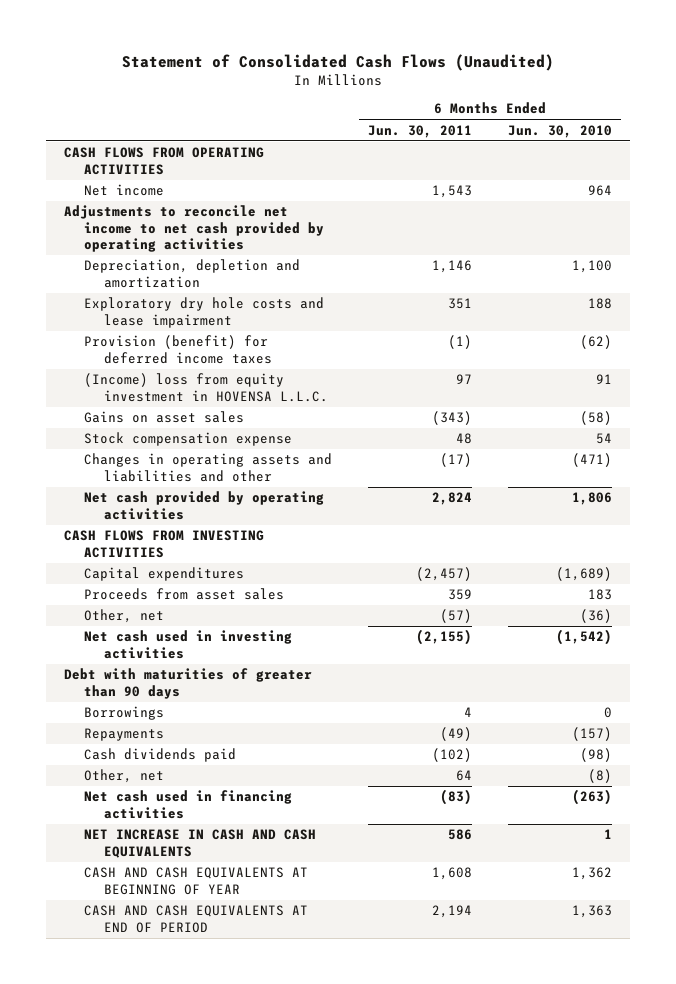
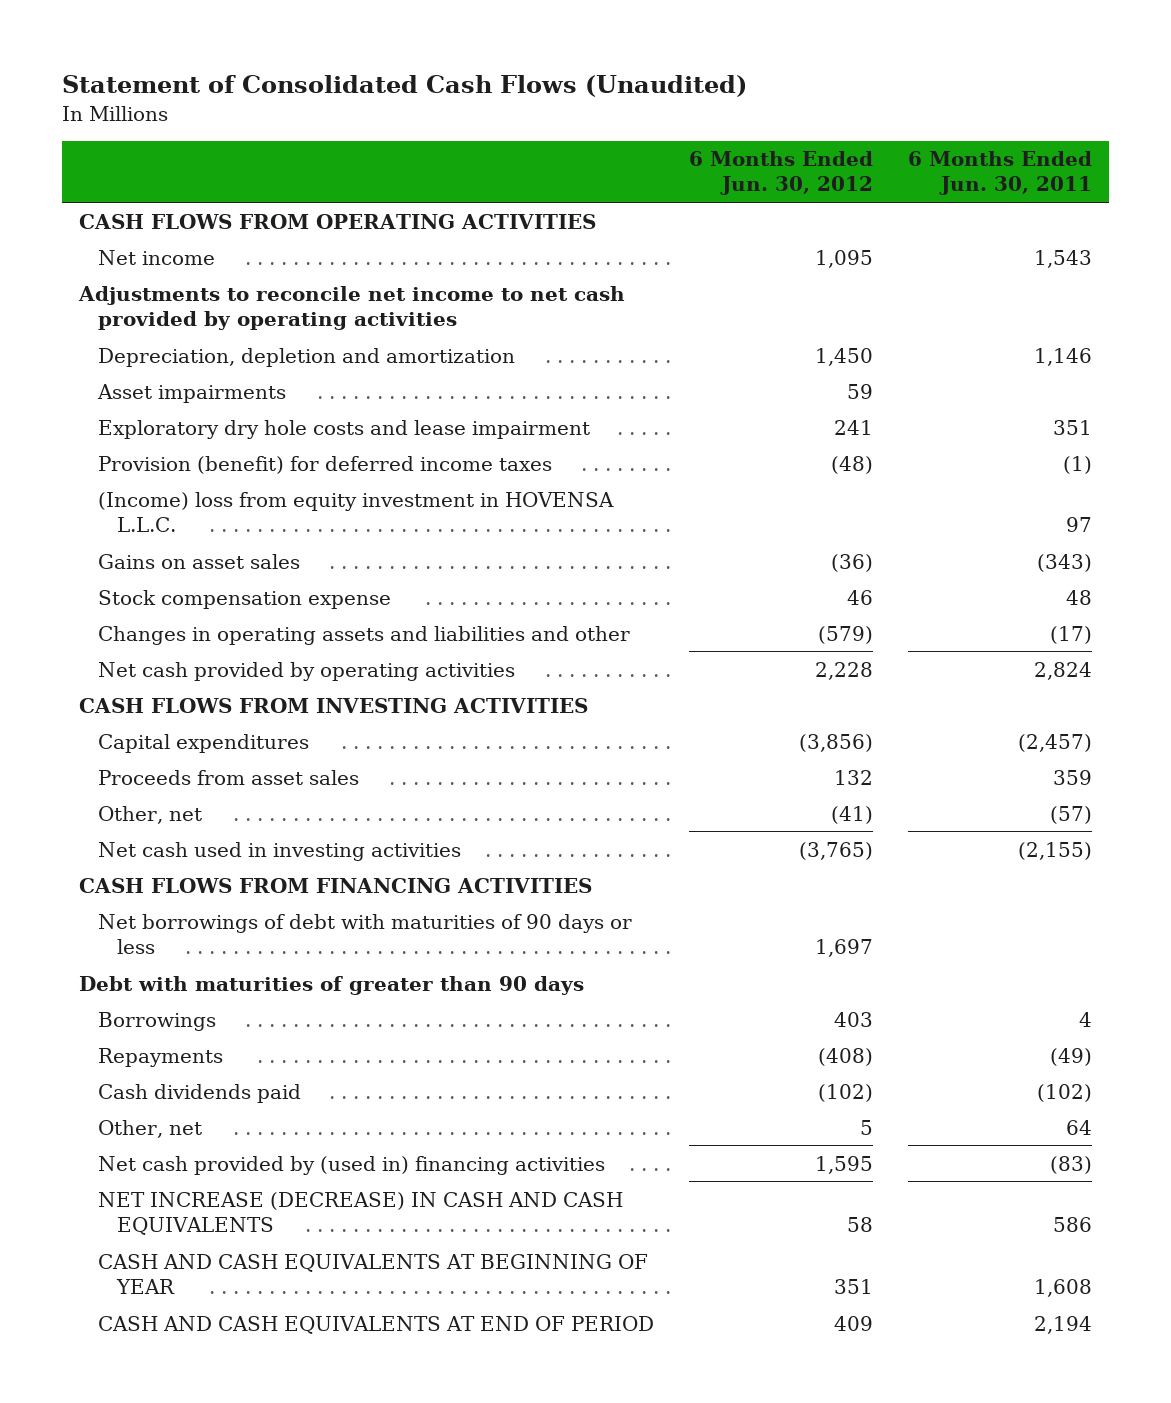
[507,124,612,138] Jun. 30, 2010 -> none
none -> [688,151,873,196] 6 Months Ended Jun. 30, 2012
none -> [96,383,286,403] Asset impairments
none -> [79,877,593,893] CASH FLOWS FROM FINANCING ACTIVITIES
none -> [97,913,632,954] Net borrowings of debt with maturities of 90 days or less
[83,790,292,819] Net cash used in financing activities -> [97,1155,605,1175] Net cash provided by (used in) financing activities
[83,829,316,858] NET INCREASE IN CASH AND CASH EQUIVALENTS -> [97,1191,623,1235] NET INCREASE (DECREASE) IN CASH AND CASH EQUIVALENTS

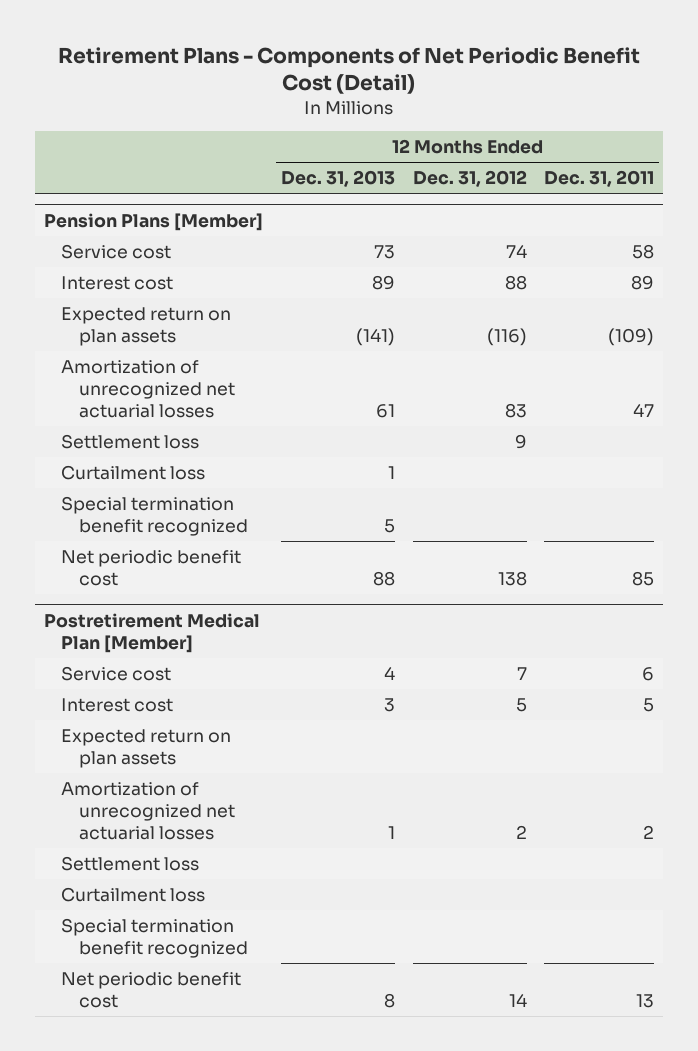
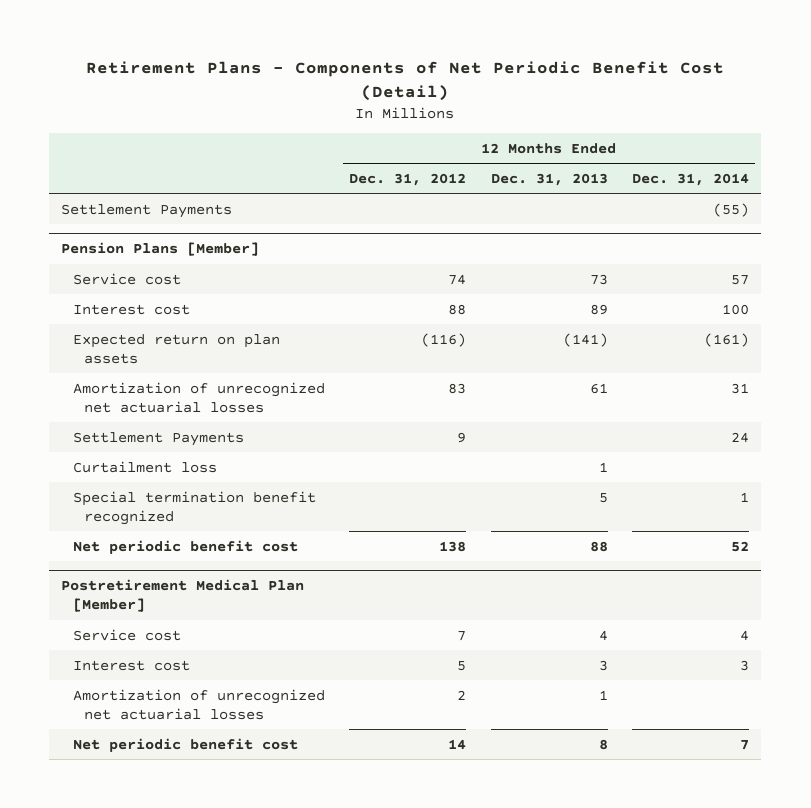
[544,170,655,188] Dec. 31, 2011 -> none
none -> [632,172,750,186] Dec. 31, 2014
none -> [61,203,233,218] Settlement Payments
[61,433,200,449] Settlement loss -> [72,431,244,446] Settlement Payments
[61,728,232,768] Expected return on plan assets -> none
[61,855,200,871] Settlement loss -> none
[61,886,206,902] Curtailment loss -> none
[61,917,248,958] Special termination benefit recognized -> none

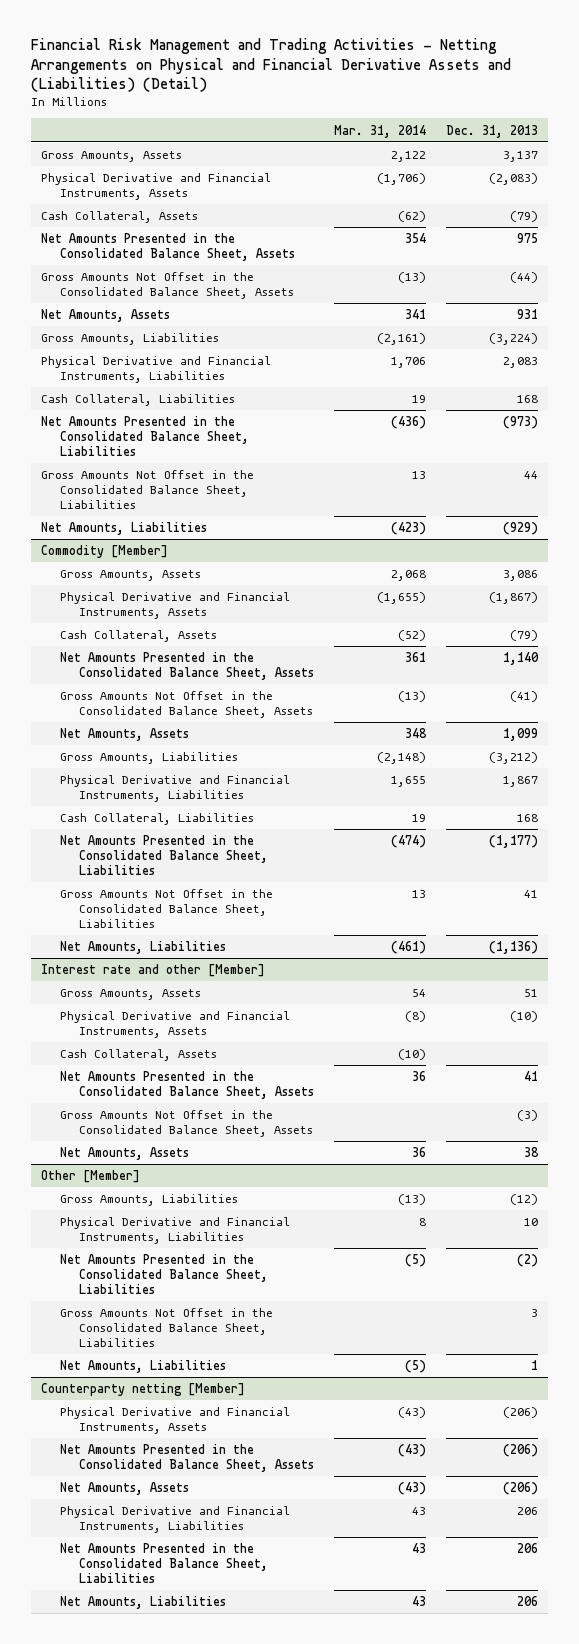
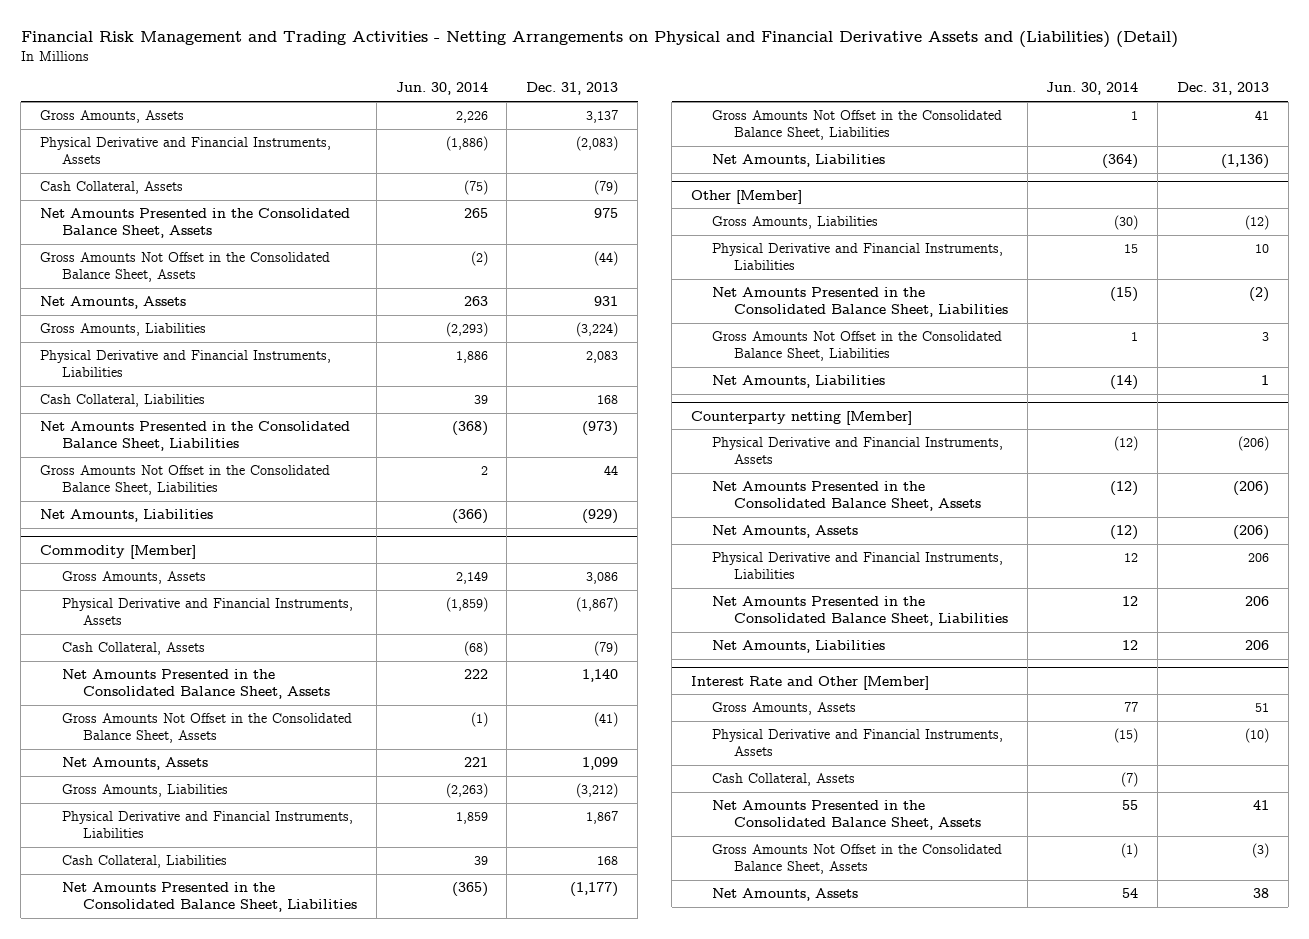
[333,124,426,138] Mar. 31, 2014 -> none
none -> [395,82,488,96] Jun. 30, 2014
[40,964,265,978] Interest rate and other [Member] -> none
[59,989,201,1001] Gross Amounts, Assets -> none
[59,1011,290,1038] Physical Derivative and Financial Instruments, Assets -> none
[59,1049,217,1062] Cash Collateral, Assets -> none
[59,1071,314,1099] Net Amounts Presented in the Consolidated Balance Sheet, Assets -> none
[59,1110,313,1137] Gross Amounts Not Offset in the Consolidated Balance Sheet, Assets -> none
[59,1147,189,1161] Net Amounts, Assets -> none
none -> [691,675,930,690] Interest Rate and Other [Member]
none -> [712,702,857,716] Gross Amounts, Assets
none -> [712,729,1004,757] Physical Derivative and Financial Instruments, Assets
none -> [712,773,856,787] Cash Collateral, Assets
none -> [712,800,981,831] Net Amounts Presented in the Consolidated Balance Sheet, Assets
none -> [712,844,1003,875] Gross Amounts Not Offset in the Consolidated Balance Sheet, Assets
none -> [712,888,859,902] Net Amounts, Assets

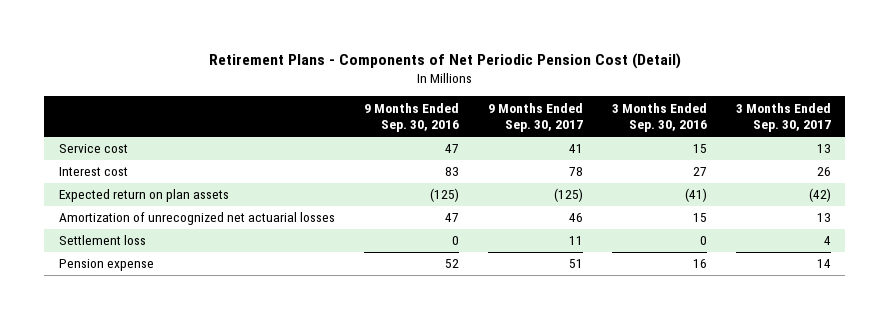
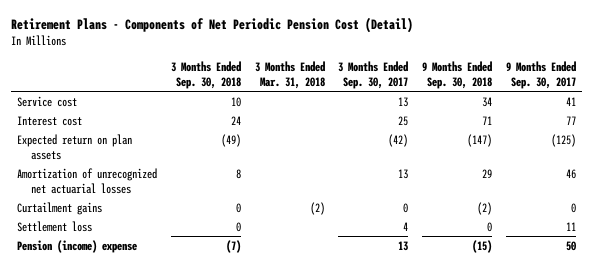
[363,102,459,133] 9 Months Ended Sep. 30, 2016 -> none
[611,102,707,133] 3 Months Ended Sep. 30, 2016 -> none
none -> [171,60,242,89] 3 Months Ended Sep. 30, 2018
none -> [254,60,325,89] 3 Months Ended Mar. 31, 2018
none -> [421,60,492,89] 9 Months Ended Sep. 30, 2018
[568,167,583,177] 78 -> [565,115,576,125] 77
[816,167,831,177] 26 -> [398,115,409,126] 25
none -> [17,201,103,215] Curtailment gains
[58,259,154,272] Pension expense -> [17,239,138,253] Pension (income) expense
[568,259,583,269] 51 -> [565,240,576,251] 50
[816,259,831,269] 14 -> [398,240,409,251] 13

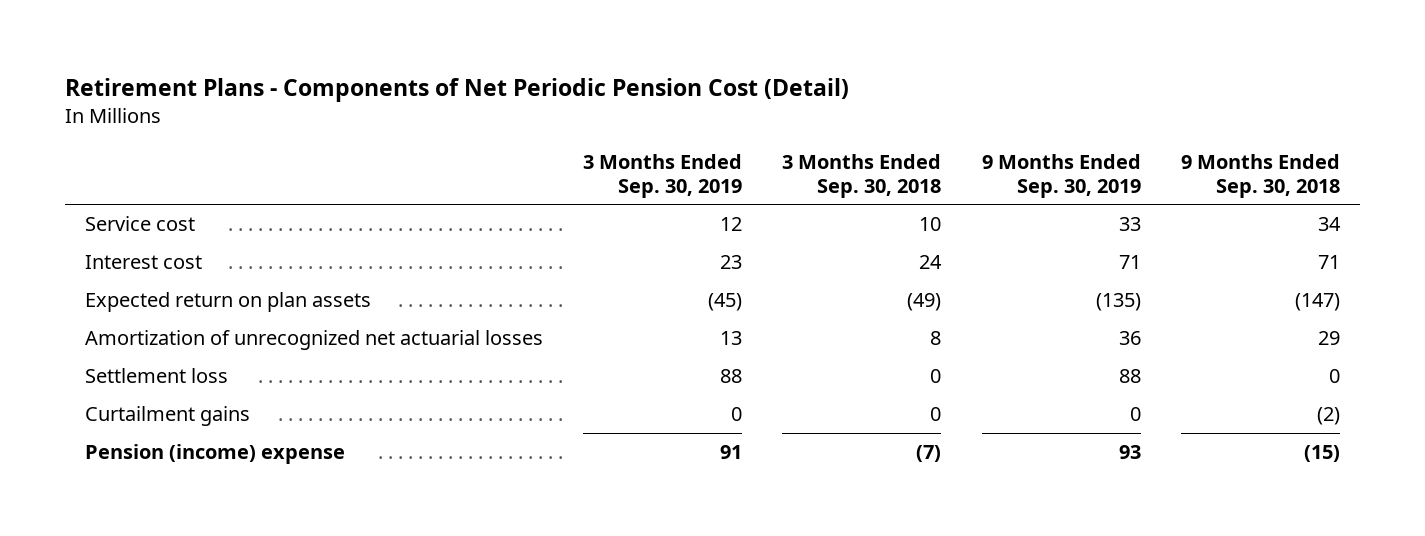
[254,60,325,89] 3 Months Ended Mar. 31, 2018 -> none
[338,60,409,89] 3 Months Ended Sep. 30, 2017 -> none
[505,60,576,89] 9 Months Ended Sep. 30, 2017 -> none
none -> [583,154,743,198] 3 Months Ended Sep. 30, 2019
none -> [981,154,1141,198] 9 Months Ended Sep. 30, 2019
[17,201,103,215] Curtailment gains -> [85,406,251,427] Curtailment gains

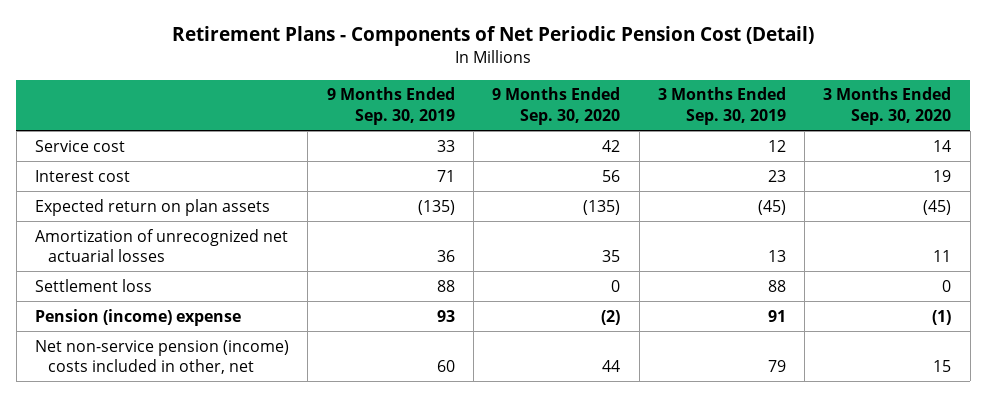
[782,154,942,198] 3 Months Ended Sep. 30, 2018 -> none
[1180,154,1340,198] 9 Months Ended Sep. 30, 2018 -> none
none -> [492,87,621,125] 9 Months Ended Sep. 30, 2020
none -> [823,87,952,125] 3 Months Ended Sep. 30, 2020
[85,406,251,427] Curtailment gains -> none
none -> [35,339,290,375] Net non-service pension (income) costs included in other, net

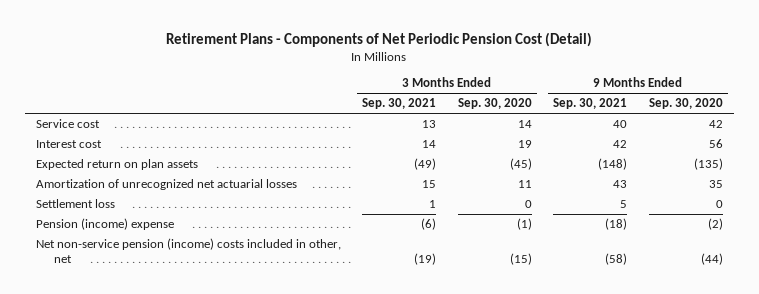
[326,87,455,125] 9 Months Ended Sep. 30, 2019 -> none
[657,87,786,125] 3 Months Ended Sep. 30, 2019 -> none
none -> [362,98,437,110] Sep. 30, 2021
none -> [553,98,628,110] Sep. 30, 2021
[602,360,621,373] 44 -> [701,252,724,265] (44)
[933,360,952,373] 15 -> [509,252,532,265] (15)

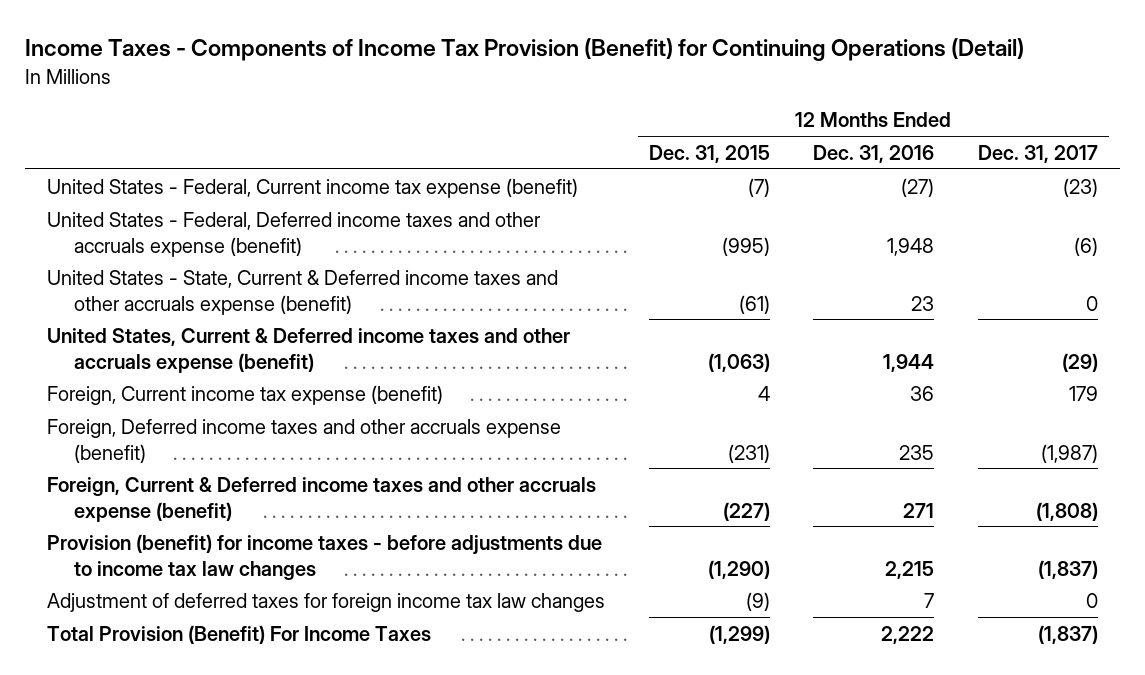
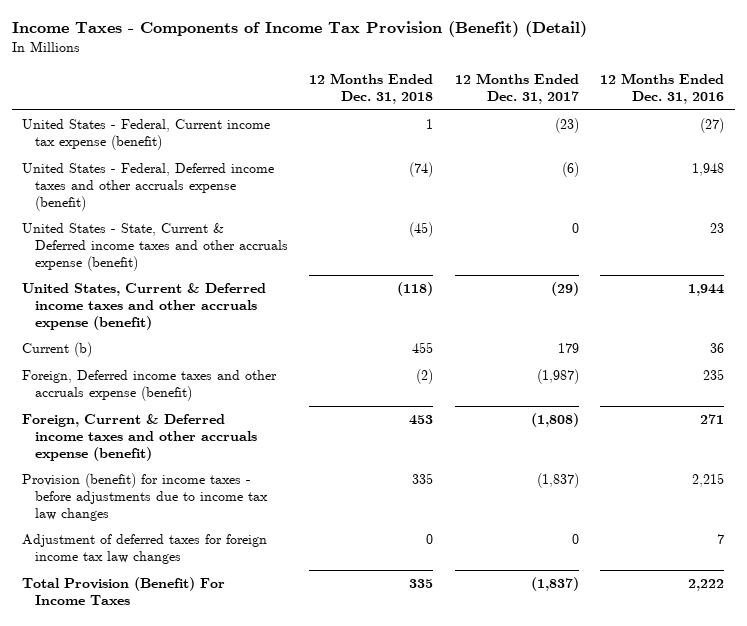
[24,38,1024,62] Income Taxes - Components of Income Tax Provision (Benefit) for Continuing Operations (Detail) -> [11,21,587,38] Income Taxes - Components of Income Tax Provision (Benefit) (Detail)
[648,144,770,163] Dec. 31, 2015 -> none
none -> [309,73,434,104] 12 Months Ended Dec. 31, 2018
[46,384,443,405] Foreign, Current income tax expense (benefit) -> [22,342,93,358] Current (b)

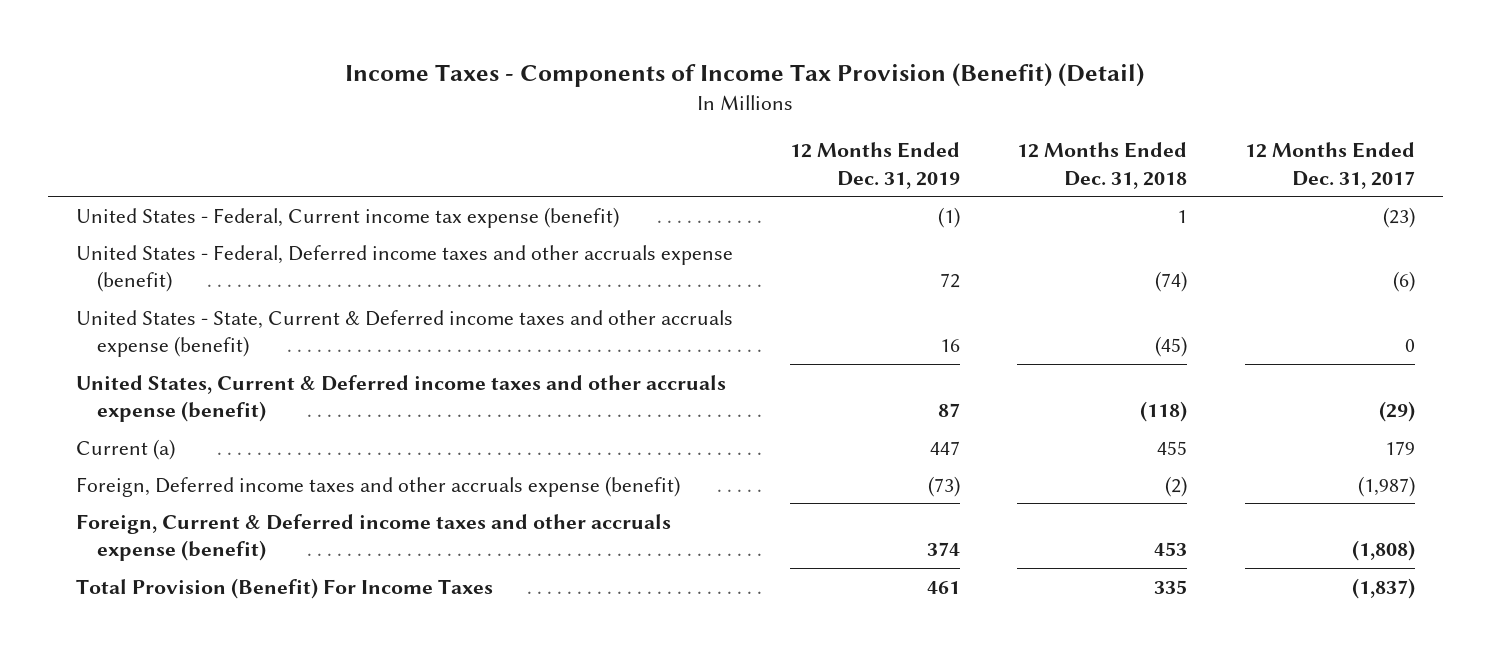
[600,73,725,104] 12 Months Ended Dec. 31, 2016 -> none
none -> [790,142,961,189] 12 Months Ended Dec. 31, 2019
[22,342,93,358] Current (b) -> [76,438,176,460] Current (a)
[22,473,268,521] Provision (benefit) for income taxes - before adjustments due to income tax law changes -> none
[22,534,268,565] Adjustment of deferred taxes for foreign income tax law changes -> none

